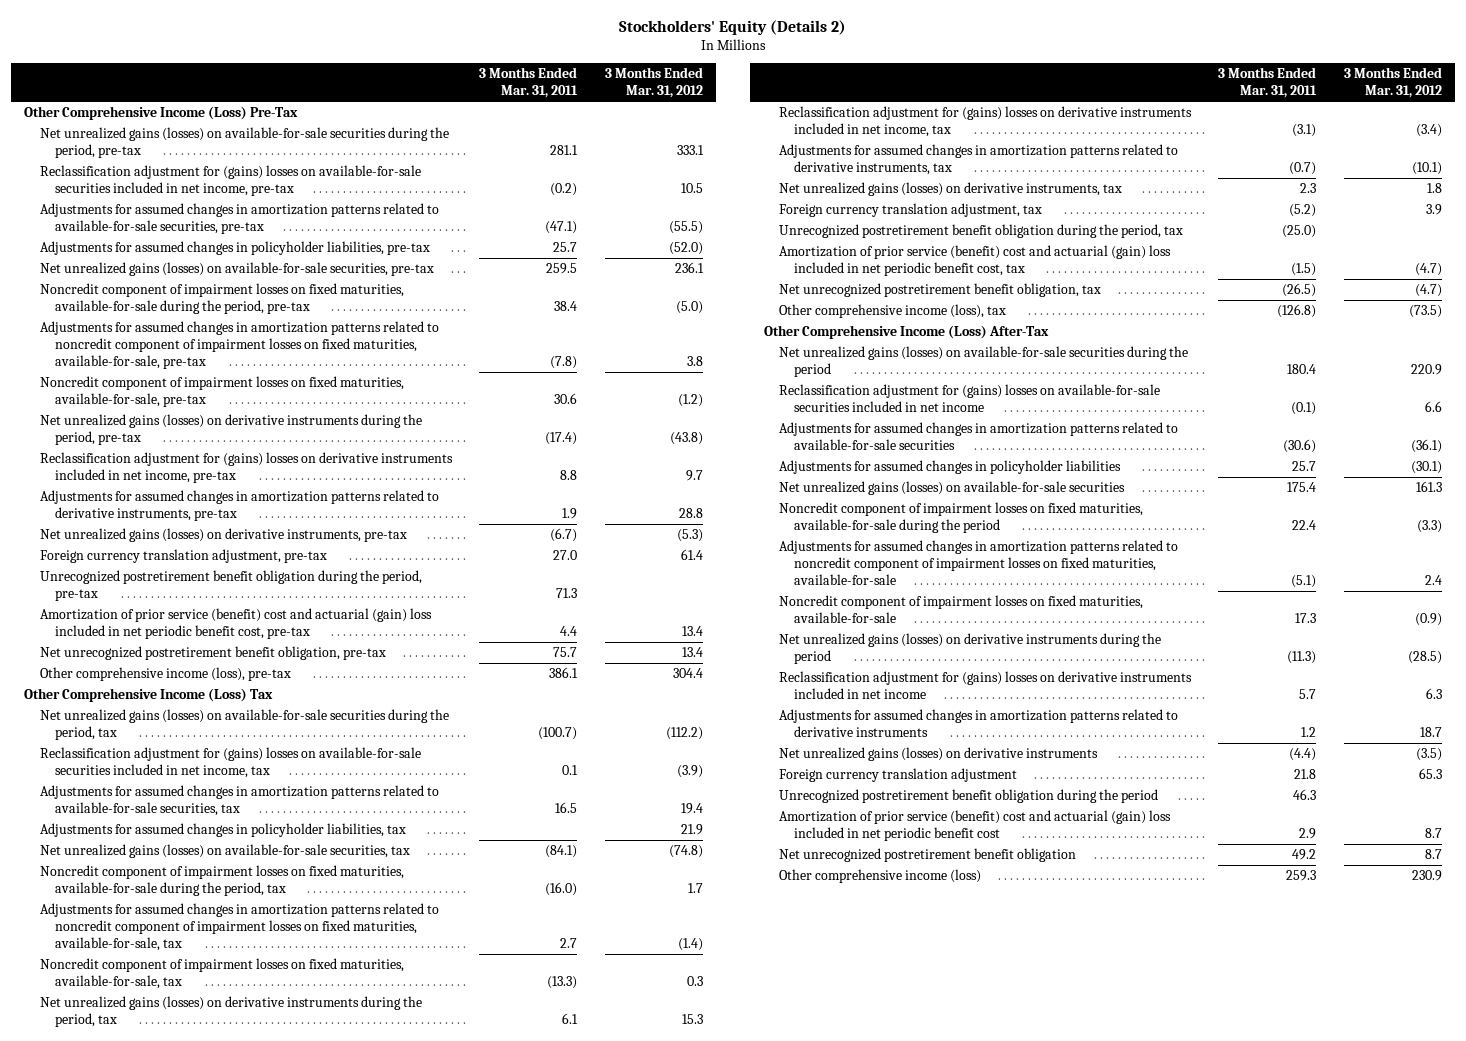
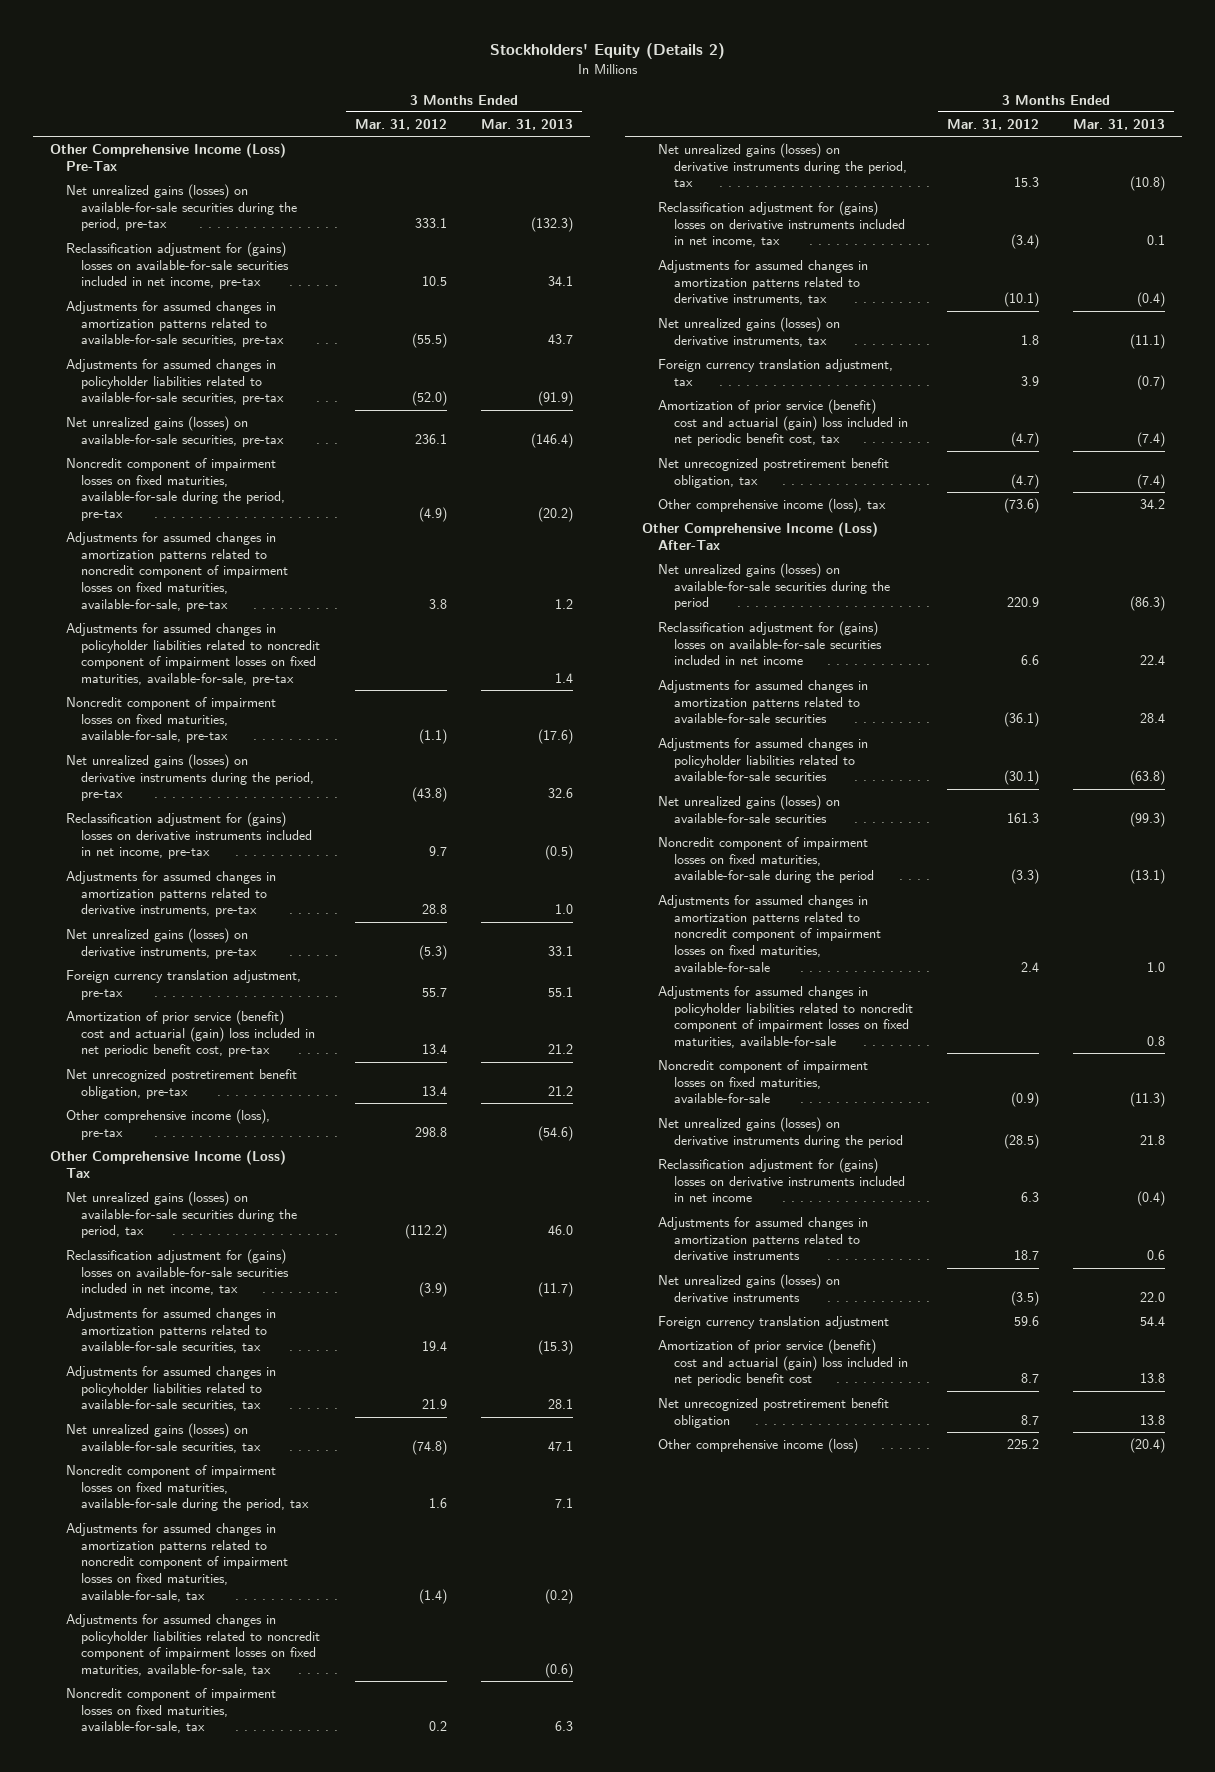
[479,67,579,99] 3 Months Ended Mar. 31, 2011 -> none
none -> [481,118,574,130] Mar. 31, 2013
[39,241,430,256] Adjustments for assumed changes in policyholder liabilities, pre-tax -> [65,359,285,406] Adjustments for assumed changes in policyholder liabilities related to available-for-sale securities, pre-tax
[675,301,703,315] (5.0) -> [418,506,447,522] (4.9)
none -> [65,623,321,686] Adjustments for assumed changes in policyholder liabilities related to noncredit component of impairment losses on fixed maturities, available-for-sale, pre-tax
[677,394,703,408] (1.2) -> [418,729,447,745] (1.1)
[39,570,422,602] Unrecognized postretirement benefit obligation during the period, pre-tax -> none
[680,549,703,561] 61.4 -> [421,987,447,997] 55.7
[672,668,703,679] 304.4 -> [414,1126,447,1137] 298.8
[39,823,406,838] Adjustments for assumed changes in policyholder liabilities, tax -> [65,1366,276,1412] Adjustments for assumed changes in policyholder liabilities related to available-for-sale securities, tax
[687,883,703,894] 1.7 -> [428,1498,447,1509] 1.6
none -> [65,1614,321,1676] Adjustments for assumed changes in policyholder liabilities related to noncredit component of impairment losses on fixed maturities, available-for-sale, tax
[686,976,703,987] 0.3 -> [428,1721,447,1732] 0.2
[778,224,1183,239] Unrecognized postretirement benefit obligation during the period, tax -> none
[1408,305,1442,319] (73.5) -> [1003,498,1039,514] (73.6)
[778,460,1121,475] Adjustments for assumed changes in policyholder liabilities -> [657,738,868,782] Adjustments for assumed changes in policyholder liabilities related to available-for-sale securities
none -> [657,986,913,1048] Adjustments for assumed changes in policyholder liabilities related to noncredit component of impairment losses on fixed maturities, available-for-sale
[778,789,1158,804] Unrecognized postretirement benefit obligation during the period -> none
[1418,768,1442,780] 65.3 -> [1013,1316,1039,1327] 59.6
[1411,870,1442,882] 230.9 -> [1006,1439,1039,1450] 225.2

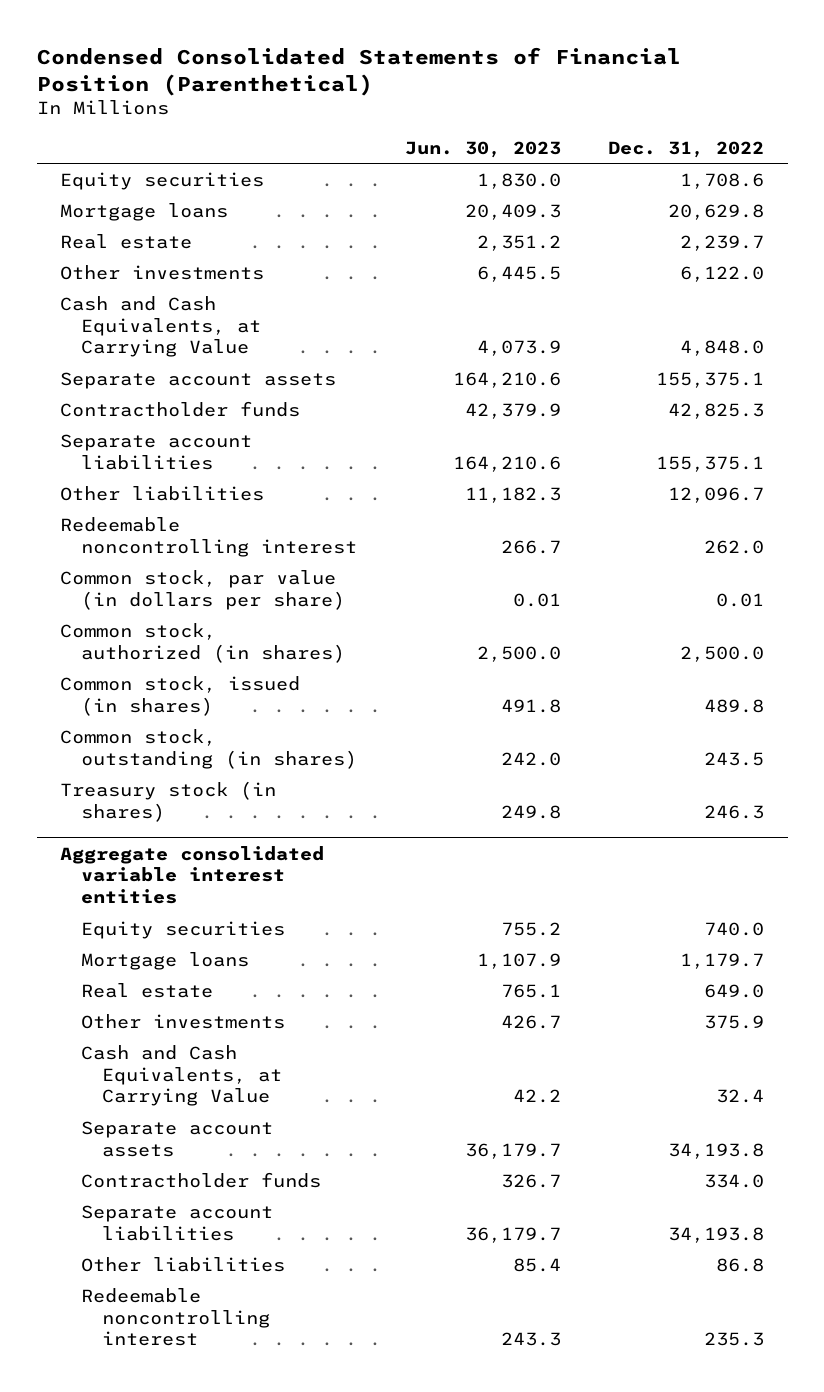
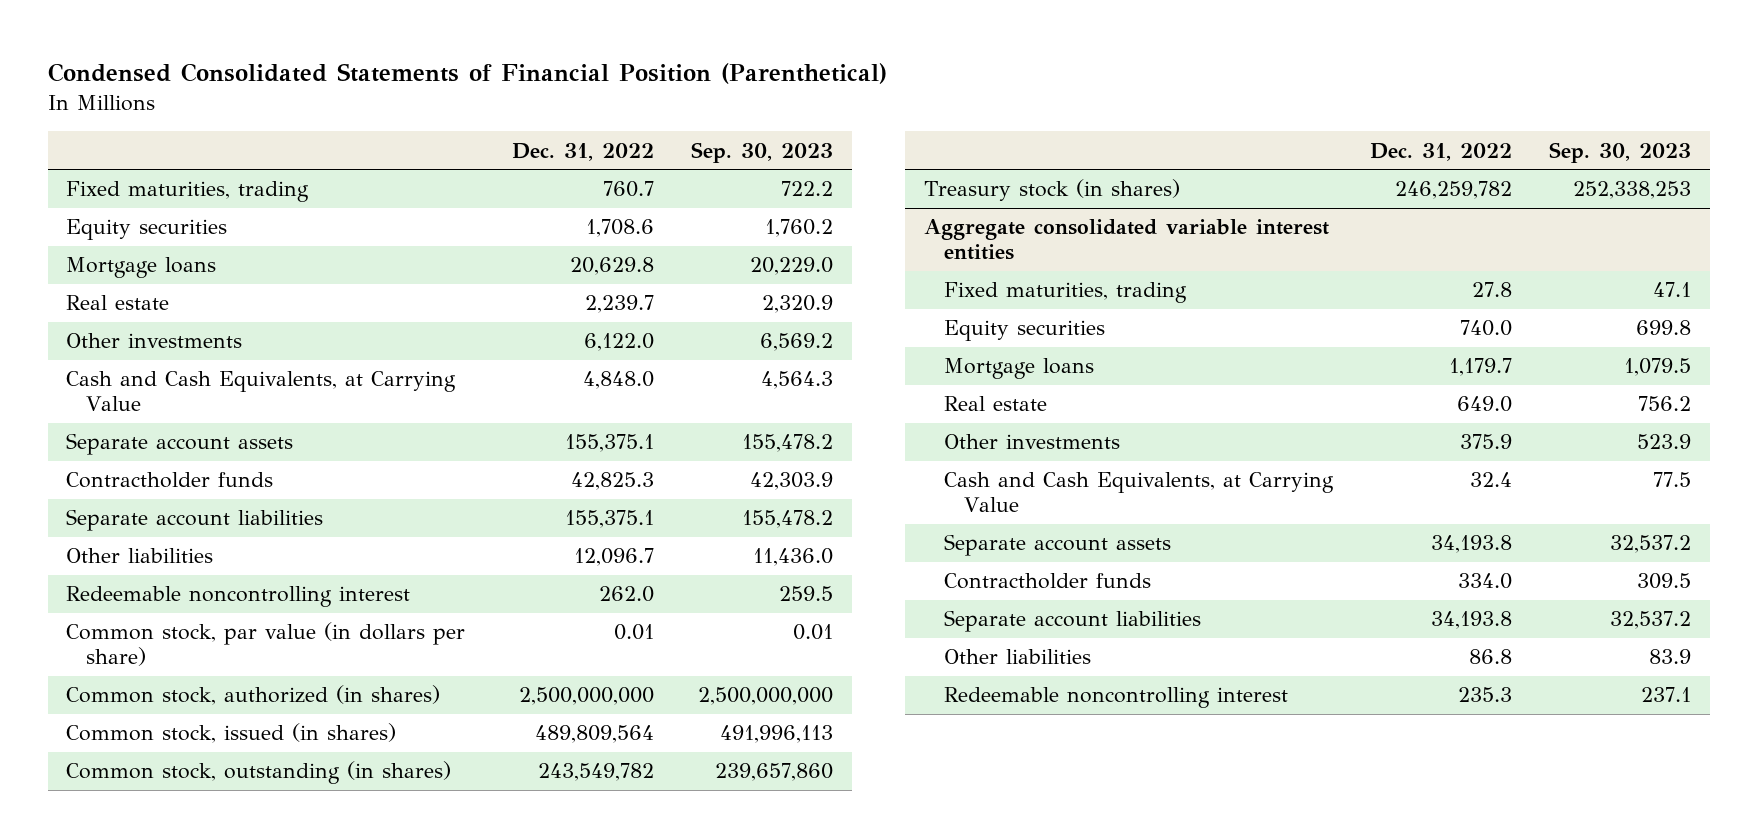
[404,140,561,158] Jun. 30, 2023 -> none
none -> [691,141,834,163] Sep. 30, 2023
none -> [66,181,310,203] Fixed maturities, trading
[680,645,765,662] 2,500.0 -> [519,687,655,706] 2,500,000,000
[704,698,765,713] 489.8 -> [535,725,655,744] 489,809,564
[704,751,765,766] 243.5 -> [538,763,655,782] 243,549,782
[704,804,765,819] 246.3 -> [1394,181,1512,200] 246,259,782
none -> [943,282,1187,304] Fixed maturities, trading

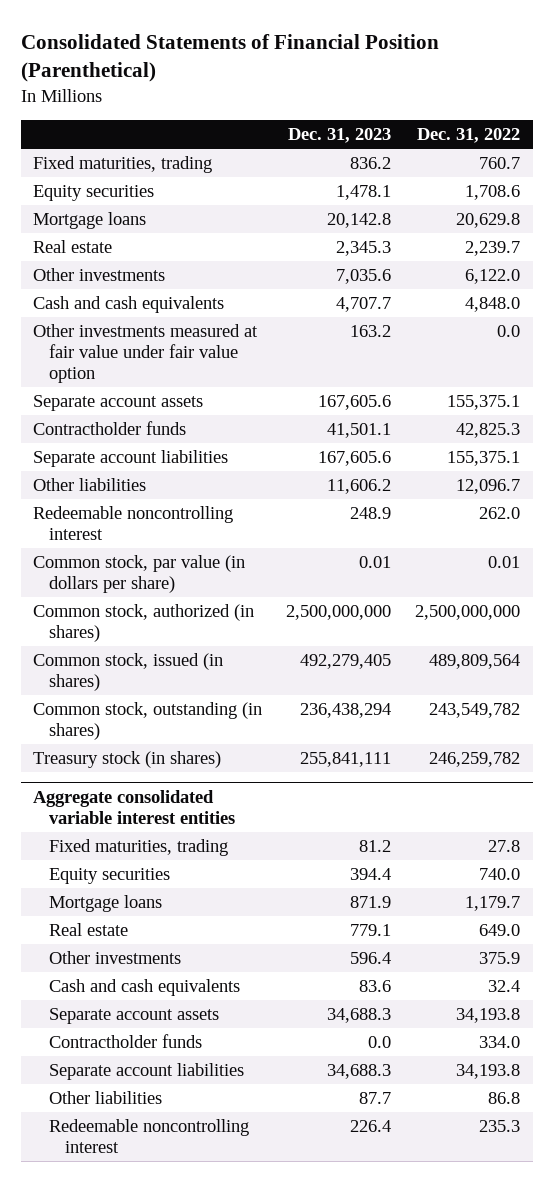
[47,62,887,84] Condensed Consolidated Statements of Financial Position (Parenthetical) -> [20,34,439,83] Consolidated Statements of Financial Position (Parenthetical)
[691,141,834,163] Sep. 30, 2023 -> none
none -> [288,128,392,144] Dec. 31, 2023
[66,371,457,412] Cash and Cash Equivalents, at Carrying Value -> [32,295,224,313] Cash and cash equivalents
none -> [32,323,258,384] Other investments measured at fair value under fair value option
[943,472,1334,513] Cash and Cash Equivalents, at Carrying Value -> [48,978,240,996] Cash and cash equivalents

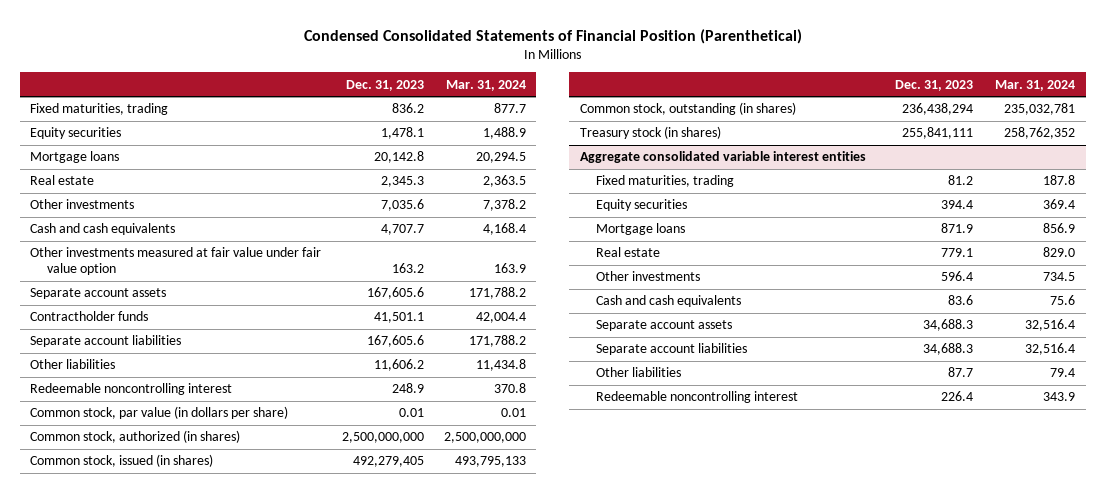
[20,34,439,83] Consolidated Statements of Financial Position (Parenthetical) -> [303,28,802,44] Condensed Consolidated Statements of Financial Position (Parenthetical)
[417,128,521,144] Dec. 31, 2022 -> none
none -> [445,79,526,91] Mar. 31, 2024
[48,1033,202,1048] Contractholder funds -> none

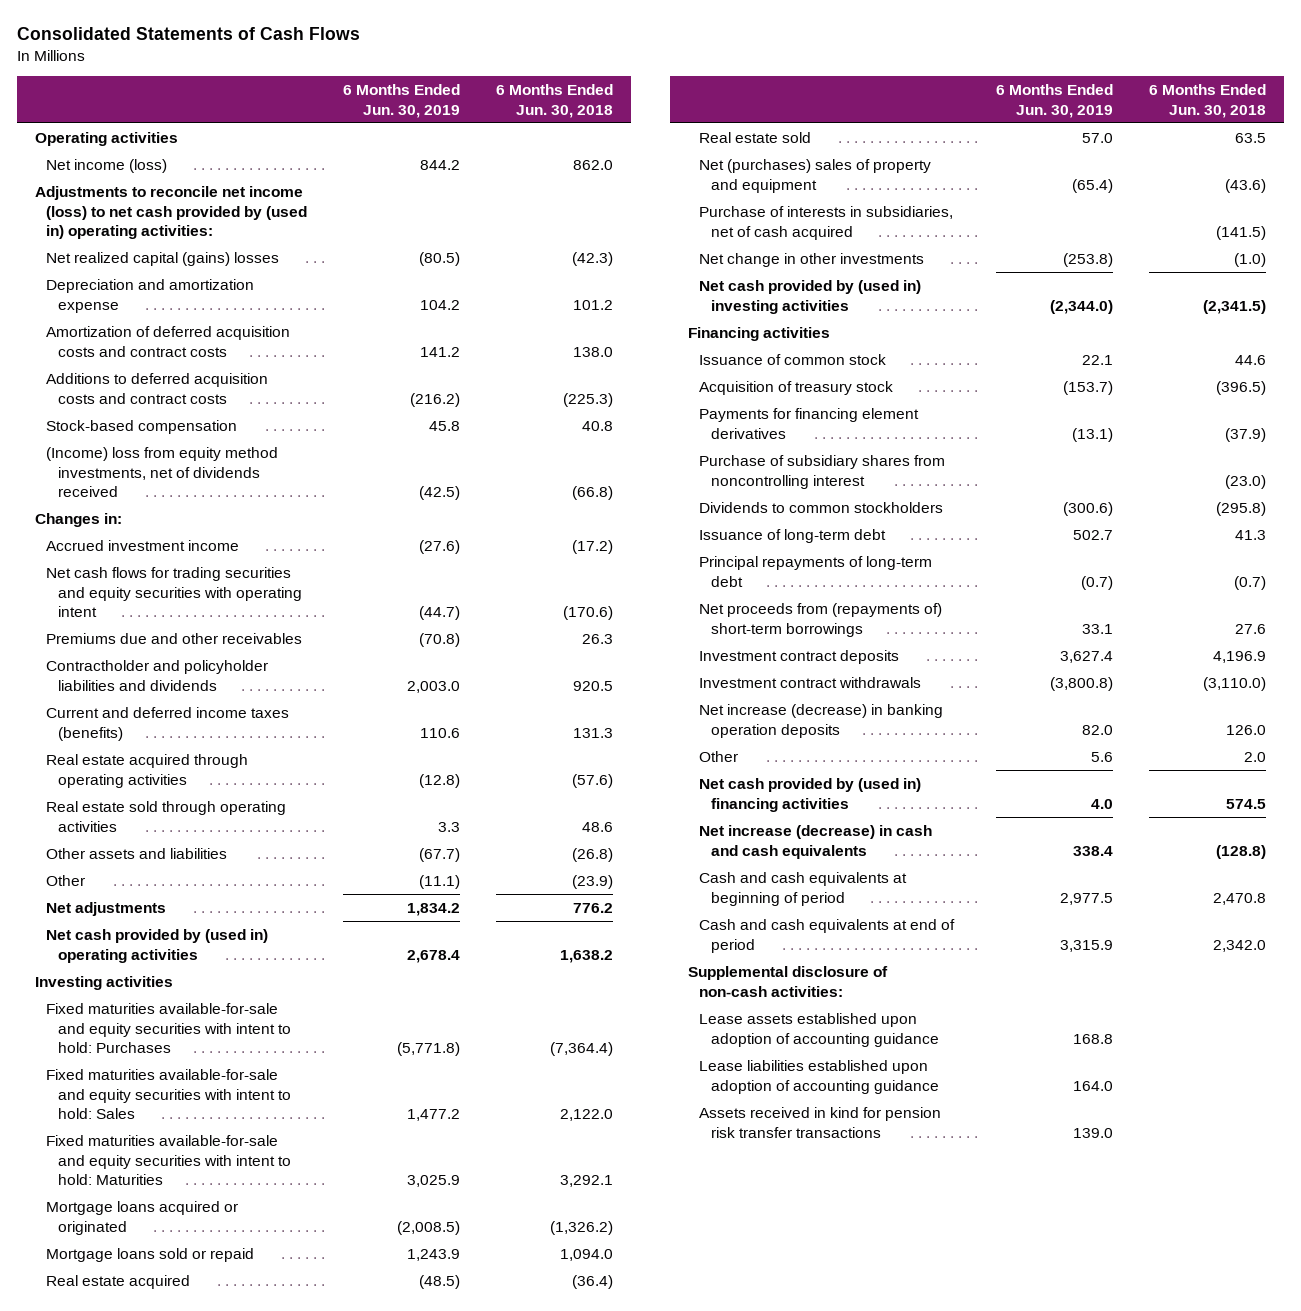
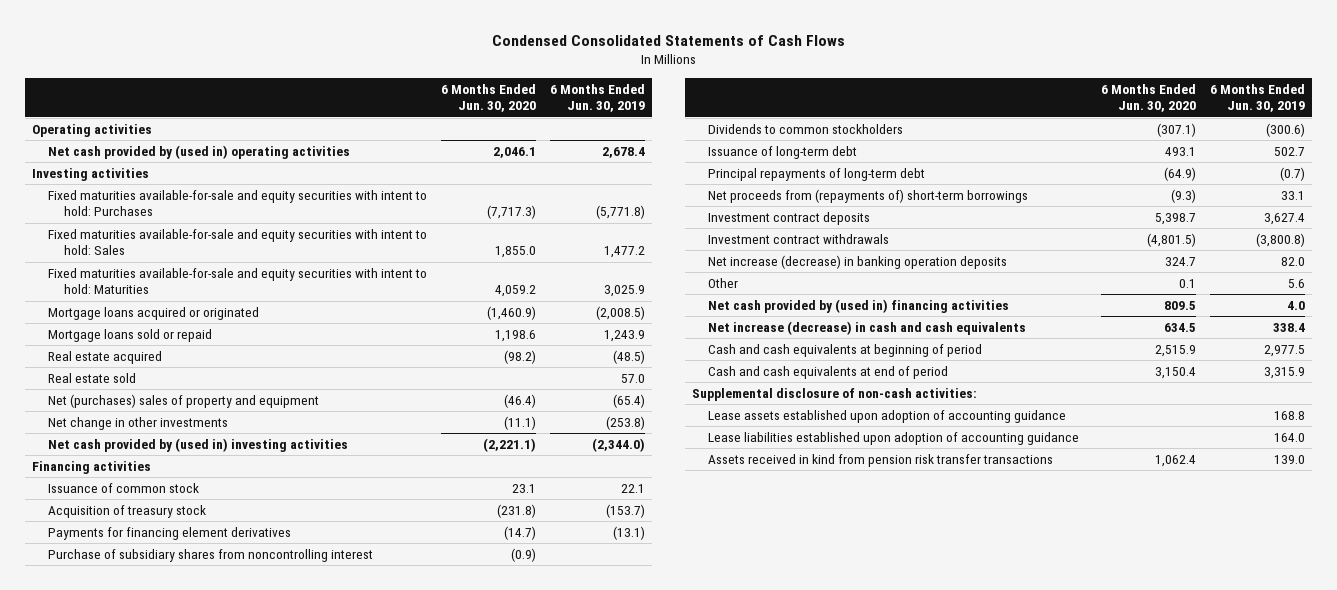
[16,27,360,41] Consolidated Statements of Cash Flows -> [491,35,845,47] Condensed Consolidated Statements of Cash Flows
[496,83,614,118] 6 Months Ended Jun. 30, 2018 -> none
none -> [440,83,536,113] 6 Months Ended Jun. 30, 2020
[46,158,168,173] Net income (loss) -> none
[34,185,308,240] Adjustments to reconcile net income (loss) to net cash provided by (used in) operating activities: -> none
[46,251,280,266] Net realized capital (gains) losses -> none
[46,278,255,313] Depreciation and amortization expense -> none
[46,325,291,357] Amortization of deferred acquisition costs and contract costs -> none
[46,372,269,404] Additions to deferred acquisition costs and contract costs -> none
[46,419,238,434] Stock-based compensation -> none
[46,446,279,498] (Income) loss from equity method investments, net of dividends received -> none
[34,512,122,527] Changes in: -> none
[46,539,240,551] Accrued investment income -> none
[46,566,302,618] Net cash flows for trading securities and equity securities with operating intent -> none
[46,632,303,644] Premiums due and other receivables -> none
[46,659,269,691] Contractholder and policyholder liabilities and dividends -> none
[46,706,290,741] Current and deferred income taxes (benefits) -> none
[46,753,249,788] Real estate acquired through operating activities -> none
[46,800,287,832] Real estate sold through operating activities -> none
[46,847,228,859] Other assets and liabilities -> none
[46,874,86,886] Other -> none
[46,901,167,916] Net adjustments -> none
[699,205,954,240] Purchase of interests in subsidiaries, net of cash acquired -> none
[699,1106,942,1138] Assets received in kind for pension risk transfer transactions -> [708,453,1054,467] Assets received in kind from pension risk transfer transactions

